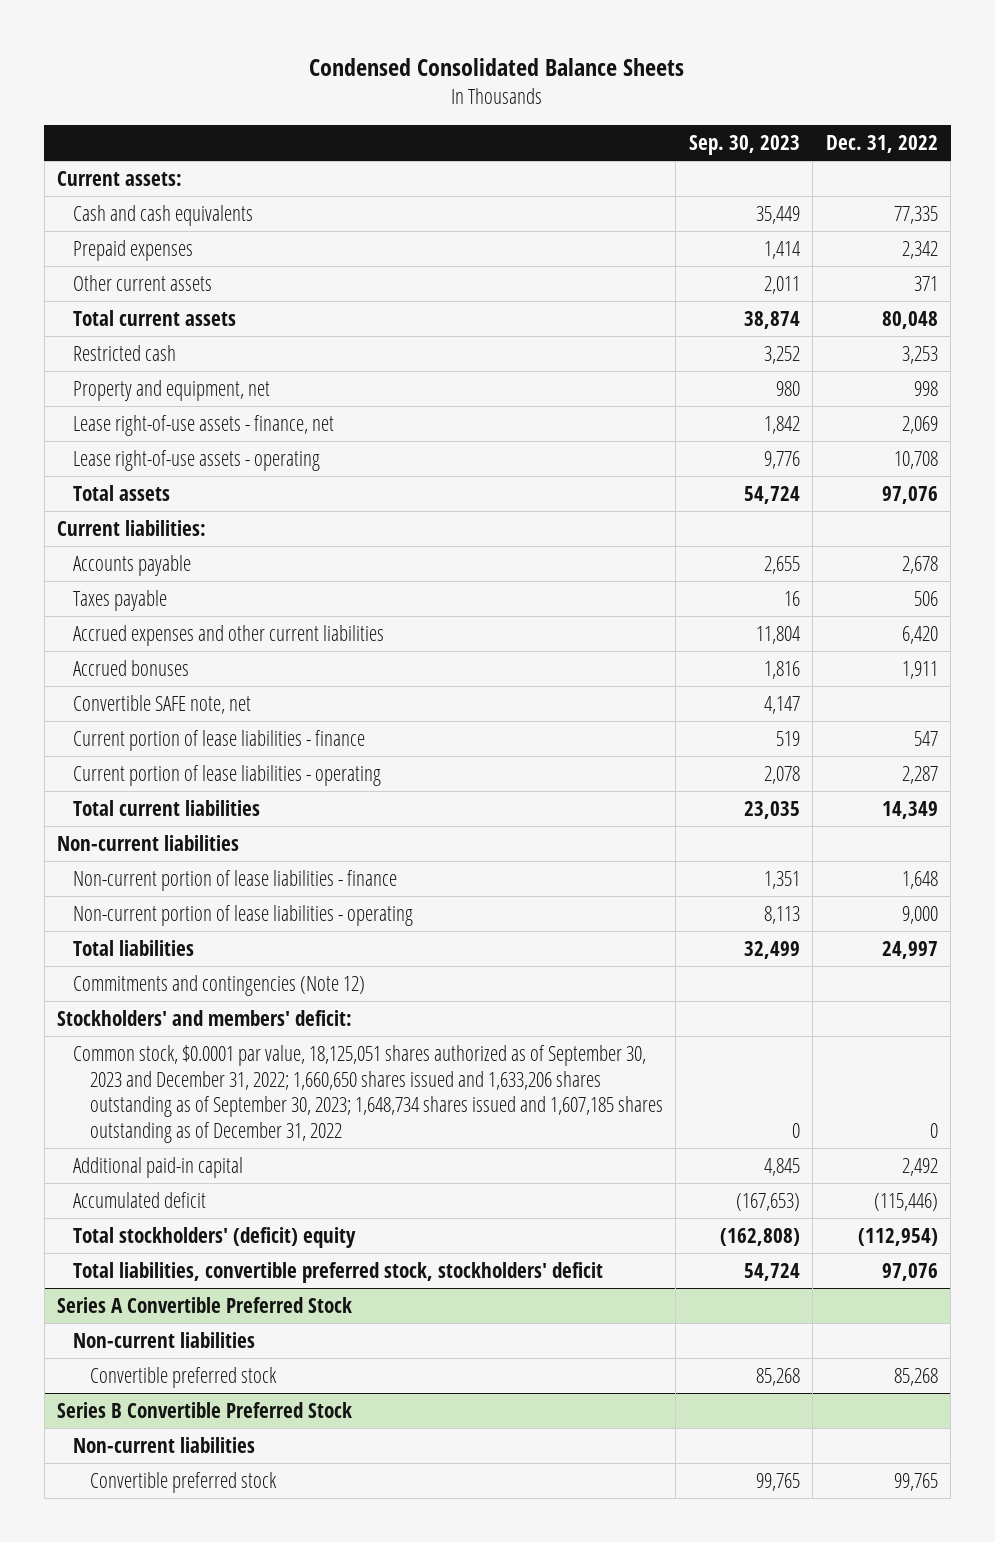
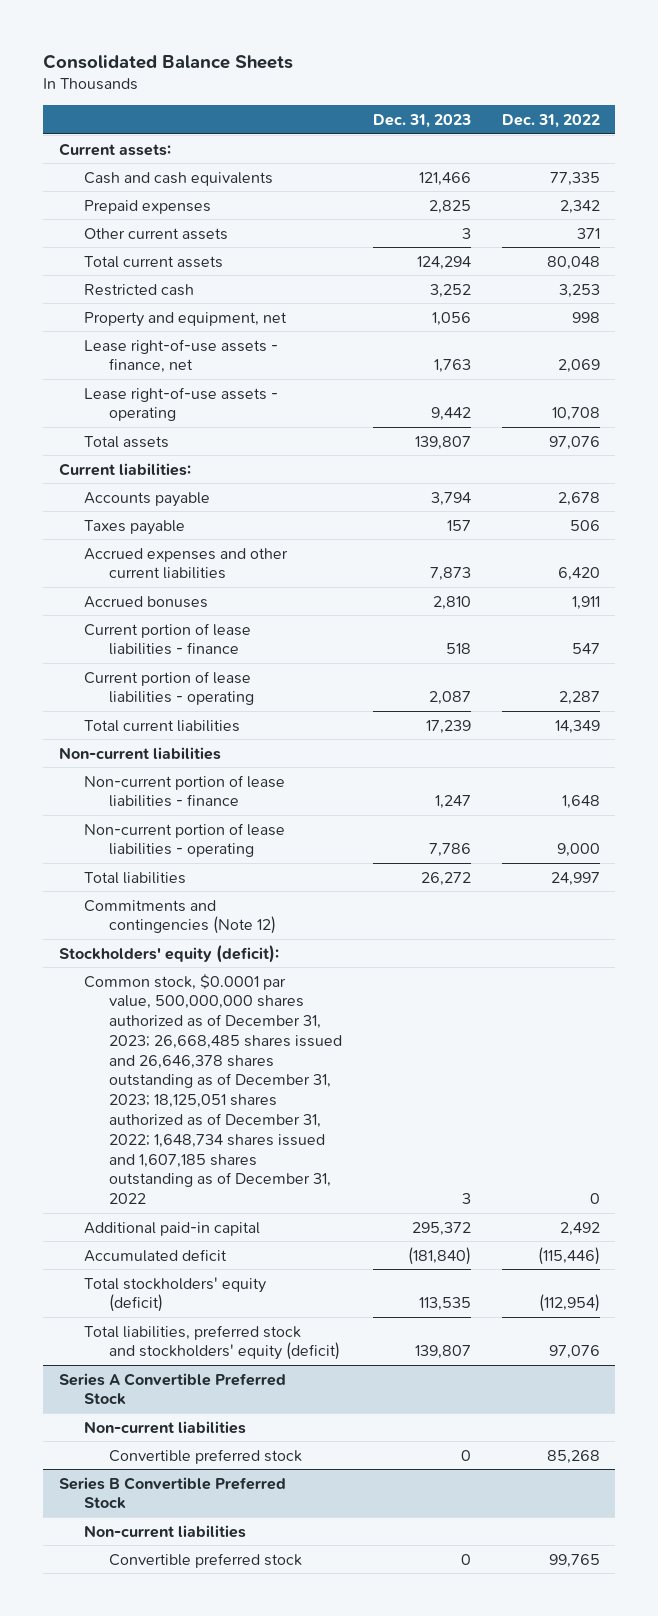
[309,58,685,77] Condensed Consolidated Balance Sheets -> [43,53,294,69] Consolidated Balance Sheets
[688,135,800,156] Sep. 30, 2023 -> none
none -> [373,113,472,128] Dec. 31, 2023
[73,695,252,715] Convertible SAFE note, net -> none
[57,1010,353,1027] Stockholders' and members' deficit: -> [58,944,279,963] Stockholders' equity (deficit):
[73,1045,663,1143] Common stock, $0.0001 par value, 18,125,051 shares authorized as of September 30, 2023 and December 31, 2022; 1,660,650 shares issued and 1,633,206 shares outstanding as of September 30, 2023; 1,648,734 shares issued and 1,607,185 shares outstanding as of December 31, 2022 -> [83,973,343,1205] Common stock, $0.0001 par value, 500,000,000 shares authorized as of December 31, 2023; 26,668,485 shares issued and 26,646,378 shares outstanding as of December 31, 2023; 18,125,051 shares authorized as of December 31, 2022; 1,648,734 shares issued and 1,607,185 shares outstanding as of December 31, 2022
[73,1227,357,1249] Total stockholders' (deficit) equity -> [83,1276,266,1313] Total stockholders' equity (deficit)
[73,1262,604,1284] Total liabilities, convertible preferred stock, stockholders' deficit -> [83,1324,341,1361] Total liabilities, preferred stock and stockholders' equity (deficit)

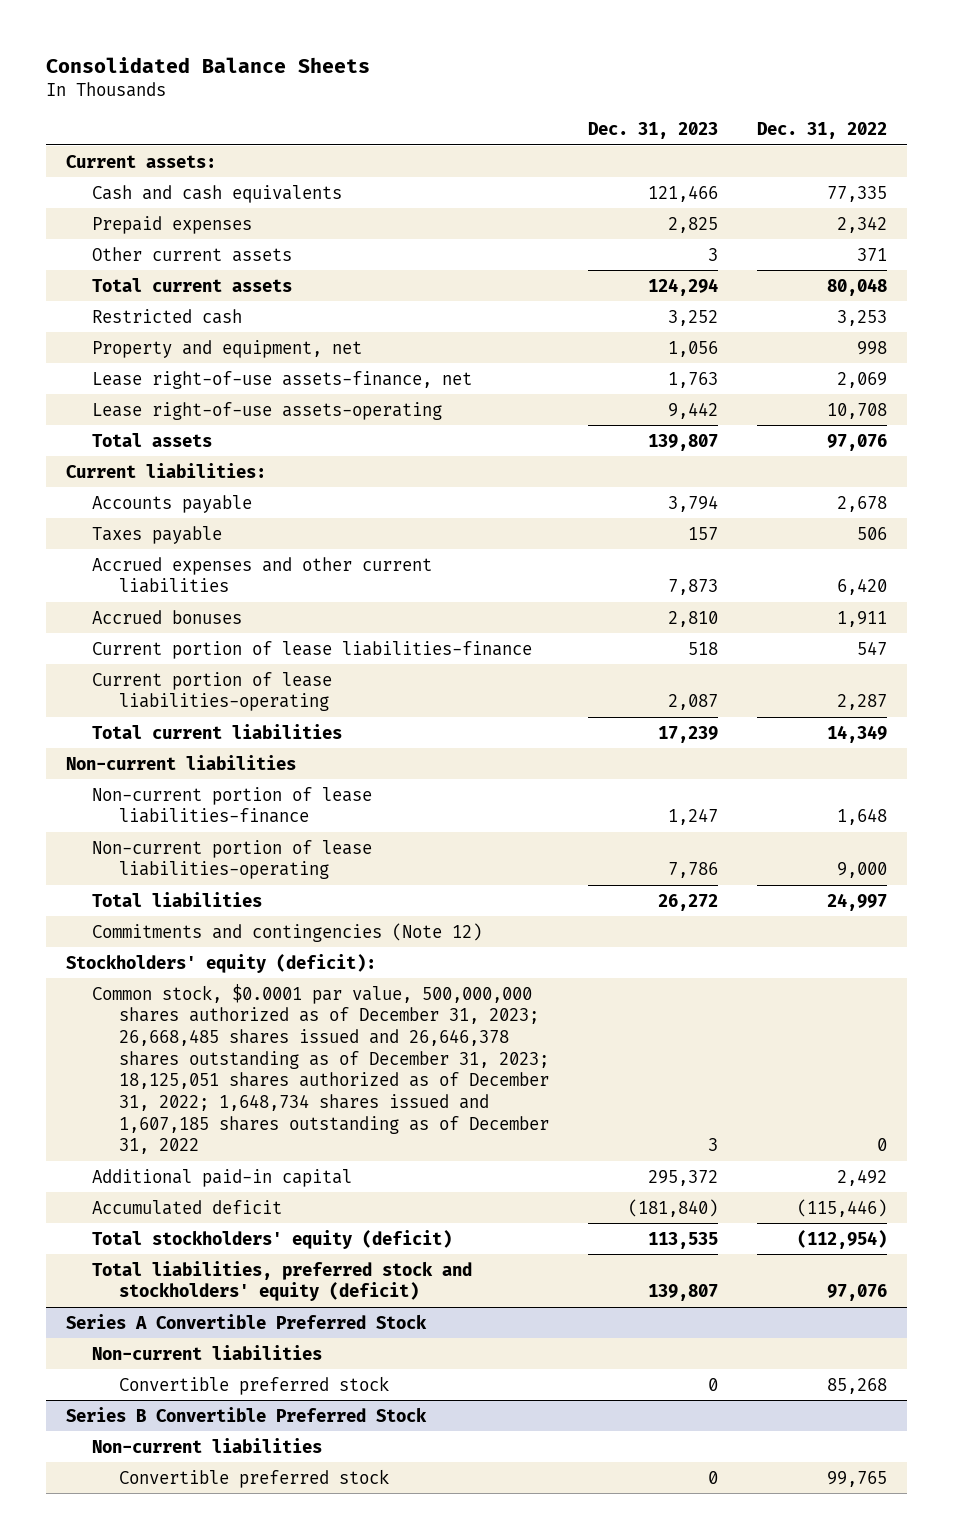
[83,338,278,374] Lease right-of-use assets - finance, net -> [92,370,473,389] Lease right-of-use assets-finance, net
[83,386,278,422] Lease right-of-use assets - operating -> [92,401,443,420] Lease right-of-use assets-operating
[83,622,251,656] Current portion of lease liabilities - finance -> [92,640,533,659] Current portion of lease liabilities-finance
[83,670,255,706] Current portion of lease liabilities - operating -> [92,671,333,712] Current portion of lease liabilities-operating
[83,774,285,808] Non-current portion of lease liabilities - finance -> [92,786,373,824] Non-current portion of lease liabilities-finance
[83,822,285,858] Non-current portion of lease liabilities - operating -> [92,839,373,880] Non-current portion of lease liabilities-operating

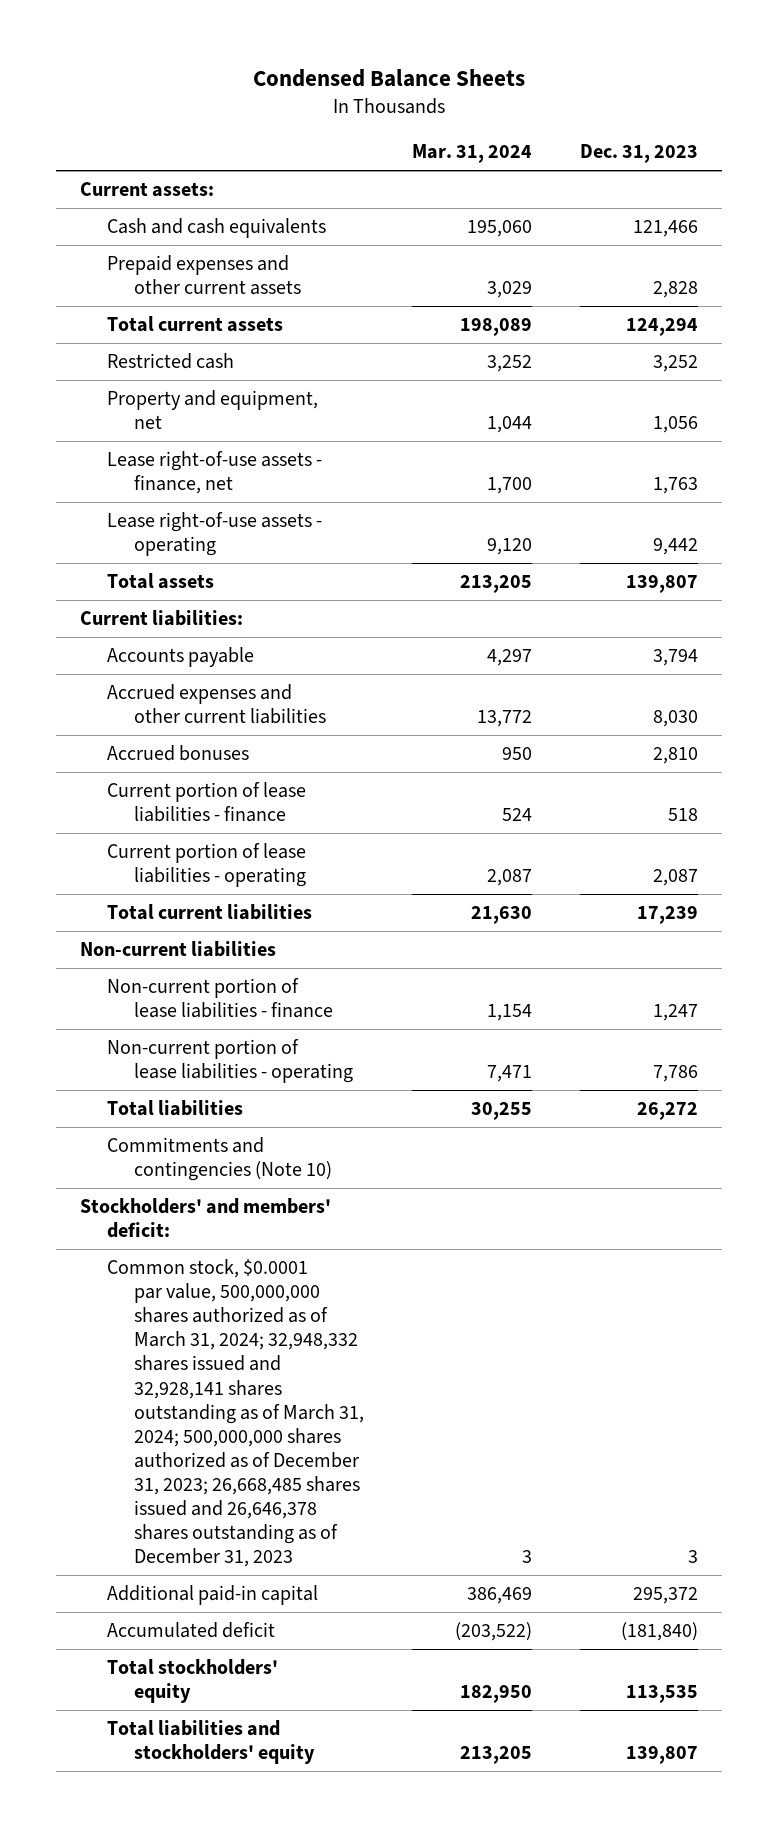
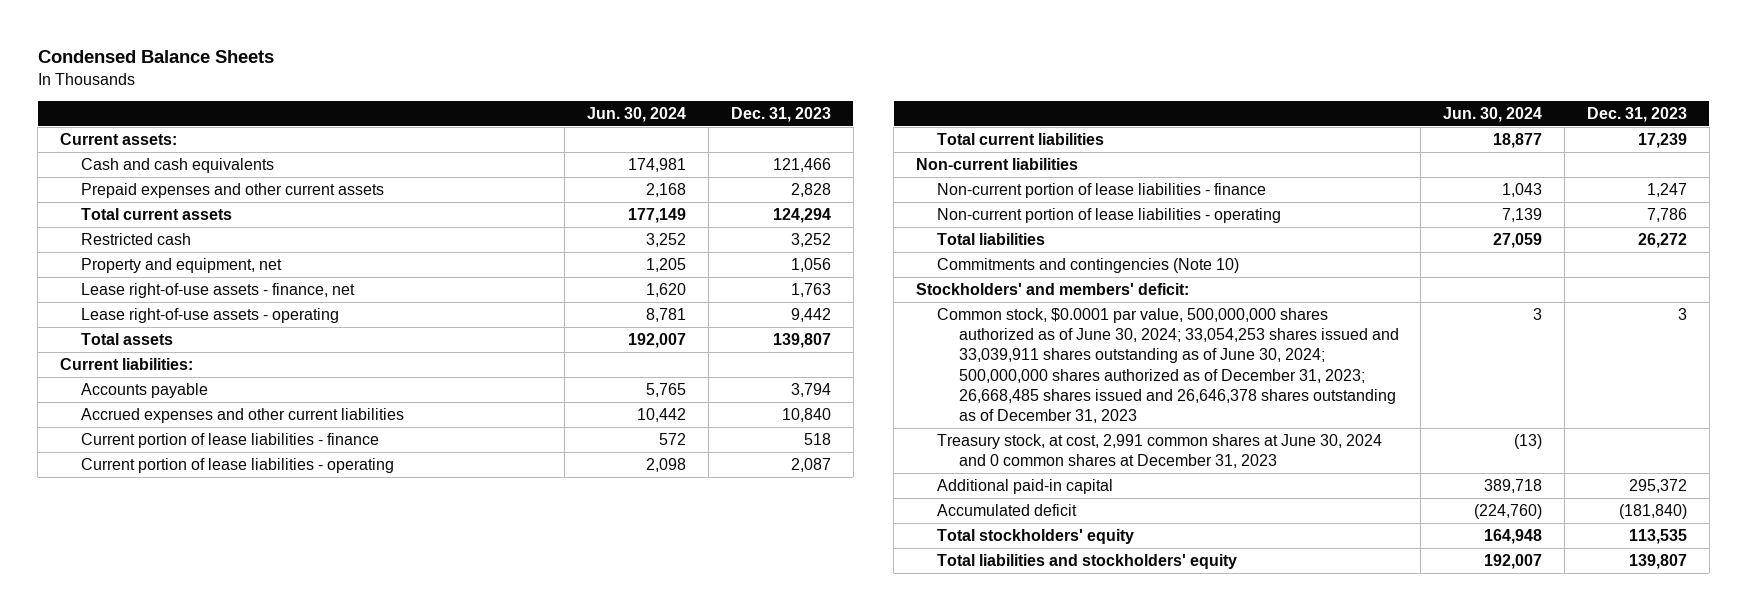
[411,144,532,164] Mar. 31, 2024 -> none
none -> [587,107,687,123] Jun. 30, 2024
[106,745,249,762] Accrued bonuses -> none
[652,710,698,728] 8,030 -> [781,408,831,423] 10,840
[106,1259,364,1567] Common stock, $0.0001 par value, 500,000,000 shares authorized as of March 31, 2024; 32,948,332 shares issued and 32,928,141 shares outstanding as of March 31, 2024; 500,000,000 shares authorized as of December 31, 2023; 26,668,485 shares issued and 26,646,378 shares outstanding as of December 31, 2023 -> [937,308,1399,424] Common stock, $0.0001 par value, 500,000,000 shares authorized as of June 30, 2024; 33,054,253 shares issued and 33,039,911 shares outstanding as of June 30, 2024; 500,000,000 shares authorized as of December 31, 2023; 26,668,485 shares issued and 26,646,378 shares outstanding as of December 31, 2023
none -> [937,434,1383,469] Treasury stock, at cost, 2,991 common shares at June 30, 2024 and 0 common shares at December 31, 2023

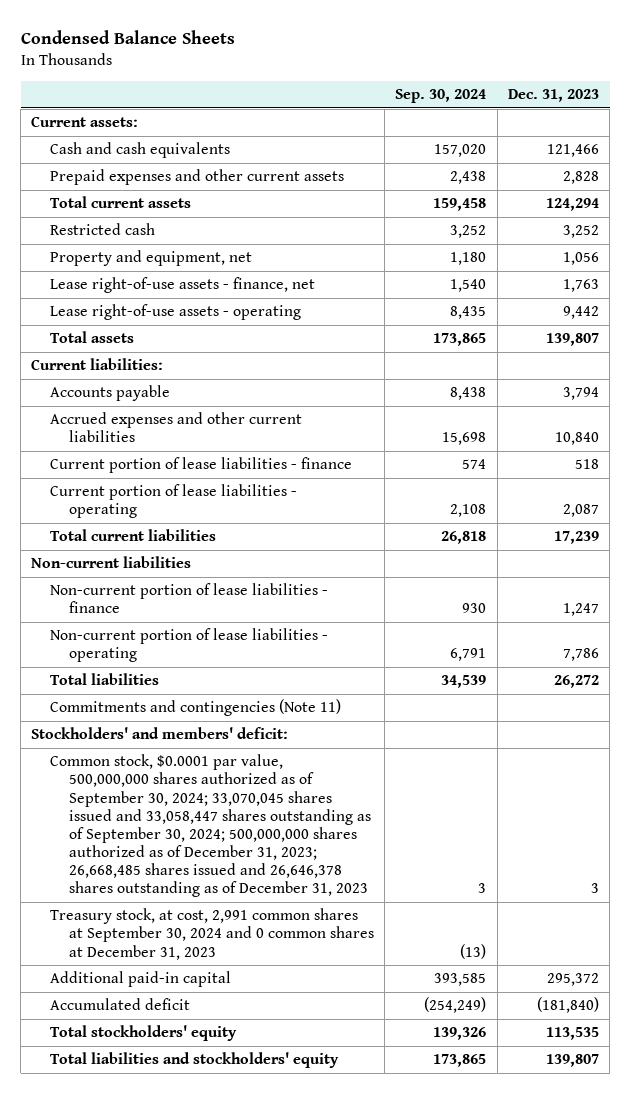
[587,107,687,123] Jun. 30, 2024 -> none
none -> [395,88,487,103] Sep. 30, 2024
[937,258,1240,274] Commitments and contingencies (Note 10) -> [50,699,342,717] Commitments and contingencies (Note 11)
[937,308,1399,424] Common stock, $0.0001 par value, 500,000,000 shares authorized as of June 30, 2024; 33,054,253 shares issued and 33,039,911 shares outstanding as of June 30, 2024; 500,000,000 shares authorized as of December 31, 2023; 26,668,485 shares issued and 26,646,378 shares outstanding as of December 31, 2023 -> [50,754,372,898] Common stock, $0.0001 par value, 500,000,000 shares authorized as of September 30, 2024; 33,070,045 shares issued and 33,058,447 shares outstanding as of September 30, 2024; 500,000,000 shares authorized as of December 31, 2023; 26,668,485 shares issued and 26,646,378 shares outstanding as of December 31, 2023
[937,434,1383,469] Treasury stock, at cost, 2,991 common shares at June 30, 2024 and 0 common shares at December 31, 2023 -> [50,908,375,960] Treasury stock, at cost, 2,991 common shares at September 30, 2024 and 0 common shares at December 31, 2023

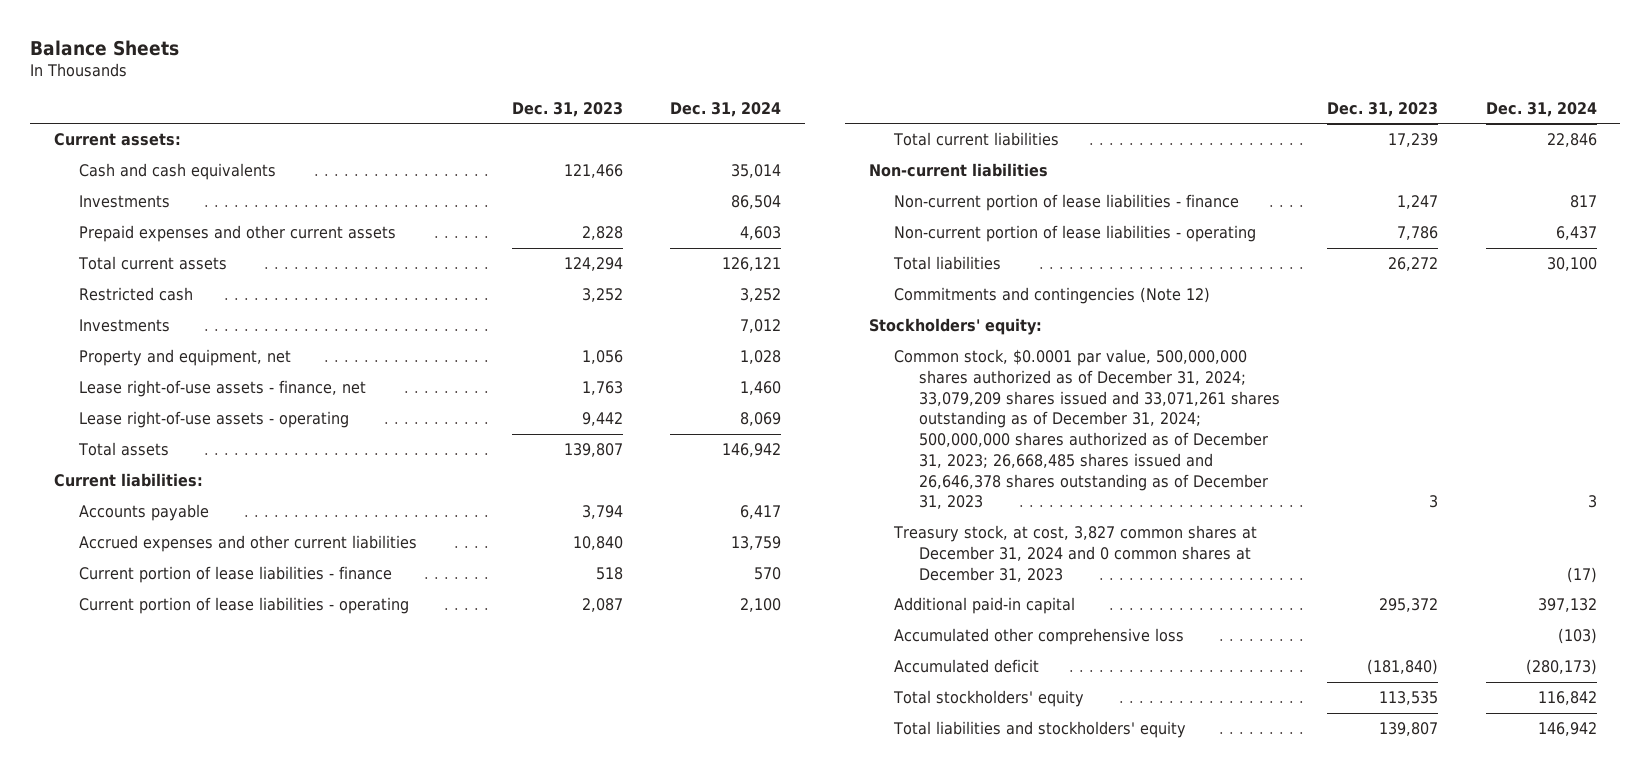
[20,30,235,45] Condensed Balance Sheets -> [29,39,179,56] Balance Sheets
[395,88,487,103] Sep. 30, 2024 -> none
none -> [670,101,782,117] Dec. 31, 2024
none -> [78,195,170,209] Investments
none -> [78,319,170,333] Investments
[50,699,342,717] Commitments and contingencies (Note 11) -> [893,287,1210,305] Commitments and contingencies (Note 12)
[31,727,289,740] Stockholders' and members' deficit: -> [868,318,1042,336] Stockholders' equity:
[50,754,372,898] Common stock, $0.0001 par value, 500,000,000 shares authorized as of September 30, 2024; 33,070,045 shares issued and 33,058,447 shares outstanding as of September 30, 2024; 500,000,000 shares authorized as of December 31, 2023; 26,668,485 shares issued and 26,646,378 shares outstanding as of December 31, 2023 -> [893,349,1281,510] Common stock, $0.0001 par value, 500,000,000 shares authorized as of December 31, 2024; 33,079,209 shares issued and 33,071,261 shares outstanding as of December 31, 2024; 500,000,000 shares authorized as of December 31, 2023; 26,668,485 shares issued and 26,646,378 shares outstanding as of December 31, 2023
[50,908,375,960] Treasury stock, at cost, 2,991 common shares at September 30, 2024 and 0 common shares at December 31, 2023 -> [892,525,1257,582] Treasury stock, at cost, 3,827 common shares at December 31, 2024 and 0 common shares at December 31, 2023
none -> [893,628,1184,646] Accumulated other comprehensive loss

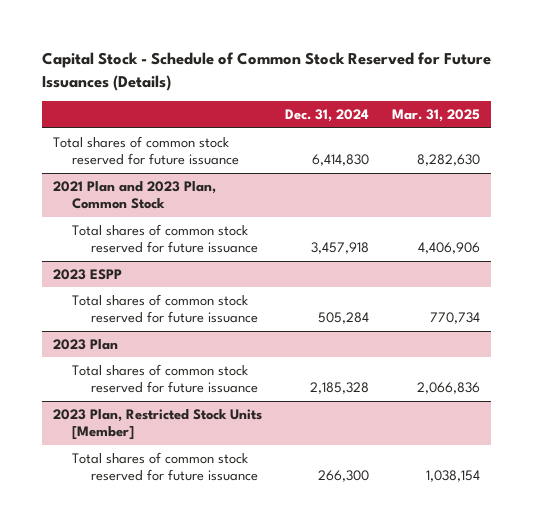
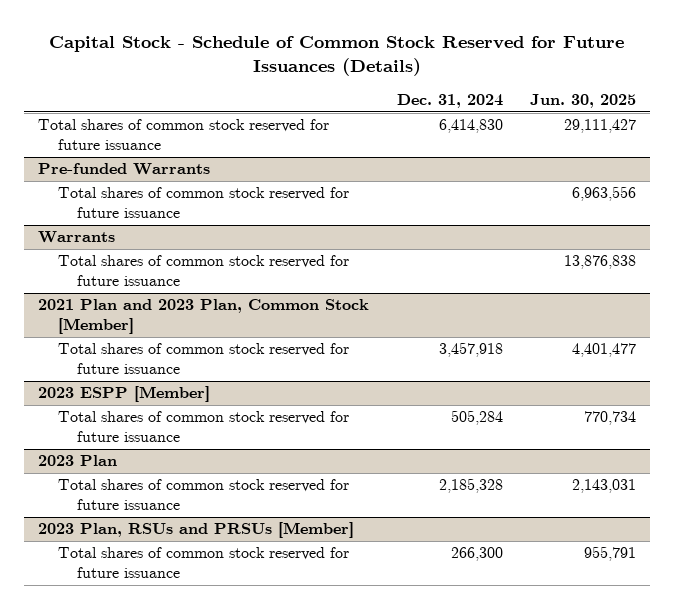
[391,109,480,123] Mar. 31, 2025 -> none
none -> [530,93,637,108] Jun. 30, 2025
none -> [38,163,211,176] Pre-funded Warrants
none -> [57,187,349,219] Total shares of common stock reserved for future issuance
none -> [38,231,116,244] Warrants
none -> [57,255,349,287] Total shares of common stock reserved for future issuance
[53,180,217,210] 2021 Plan and 2023 Plan, Common Stock -> [38,299,370,335] 2021 Plan and 2023 Plan, Common Stock [Member]
[53,268,123,280] 2023 ESPP -> [38,386,211,403] 2023 ESPP [Member]
[53,408,263,441] 2023 Plan, Restricted Stock Units [Member] -> none
none -> [38,522,355,539] 2023 Plan, RSUs and PRSUs [Member]

